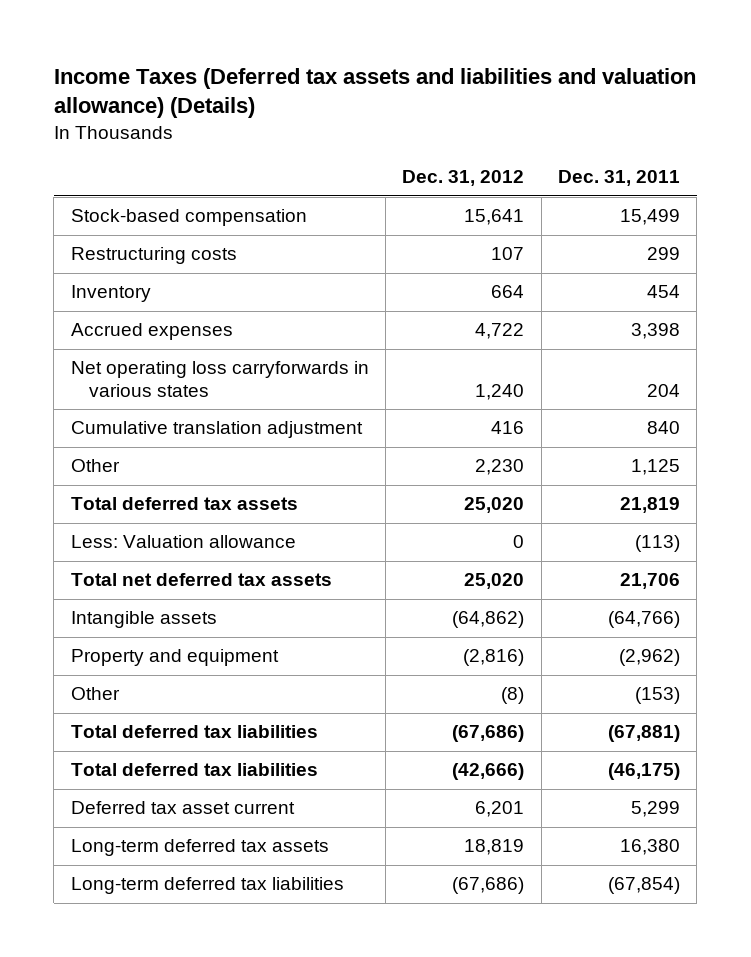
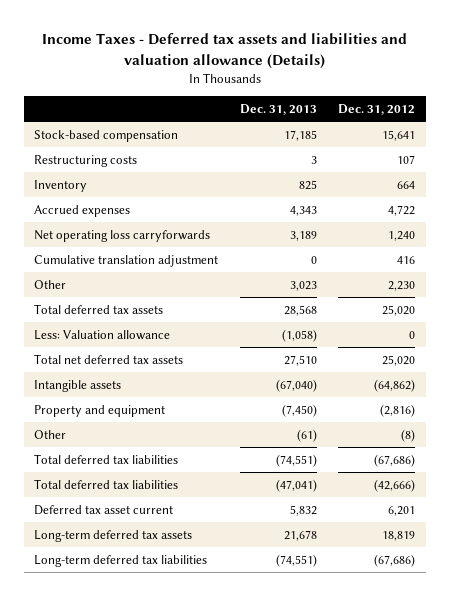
[53,67,696,119] Income Taxes (Deferred tax assets and liabilities and valuation allowance) (Details) -> [41,33,407,69] Income Taxes - Deferred tax assets and liabilities and valuation allowance (Details)
[558,170,681,187] Dec. 31, 2011 -> none
none -> [239,103,317,115] Dec. 31, 2013
[70,361,369,398] Net operating loss carryforwards in various states -> [34,229,211,242] Net operating loss carryforwards

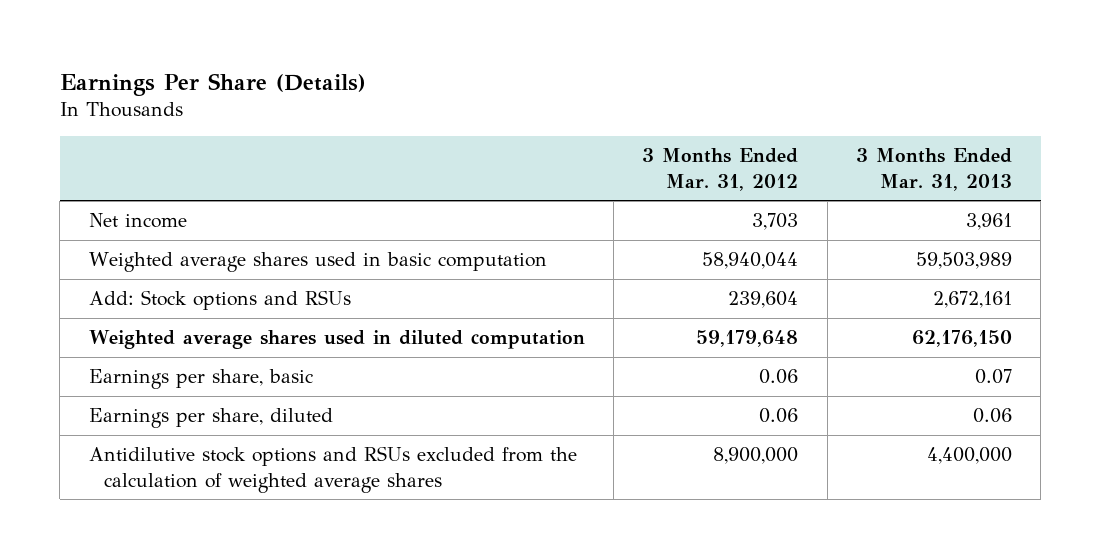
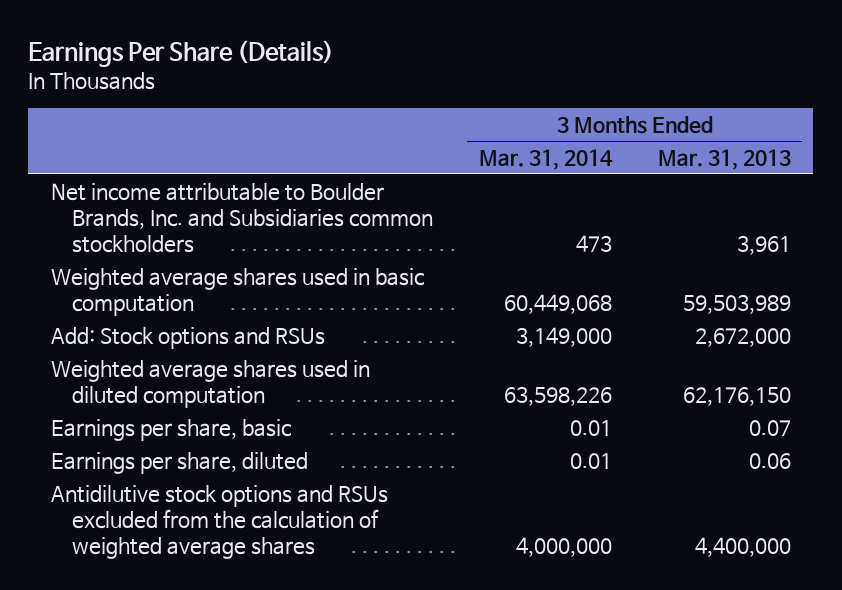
[642,148,799,191] 3 Months Ended Mar. 31, 2012 -> none
none -> [478,148,613,170] Mar. 31, 2014
[88,213,187,229] Net income -> [51,182,434,254] Net income attributable to Boulder Brands, Inc. and Subsidiaries common stockholders
[932,291,1012,309] 2,672,161 -> [694,327,791,347] 2,672,000

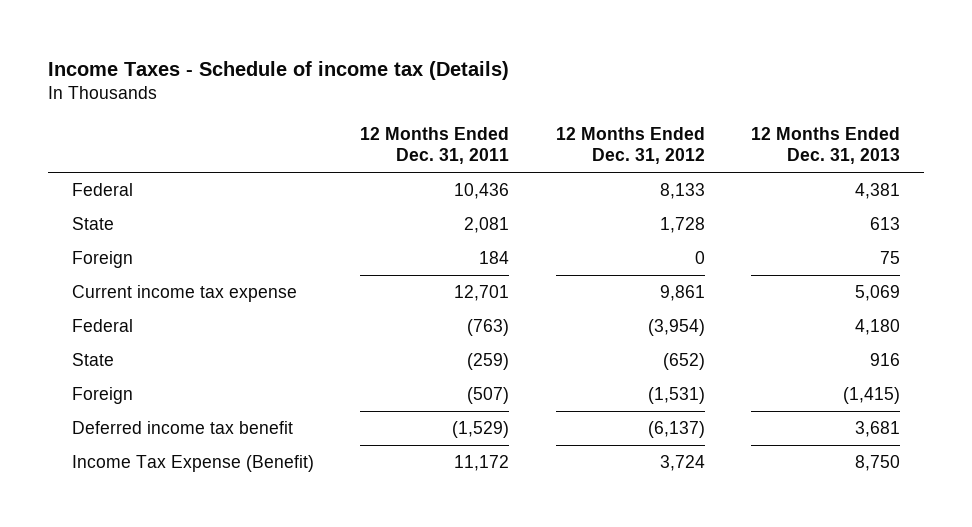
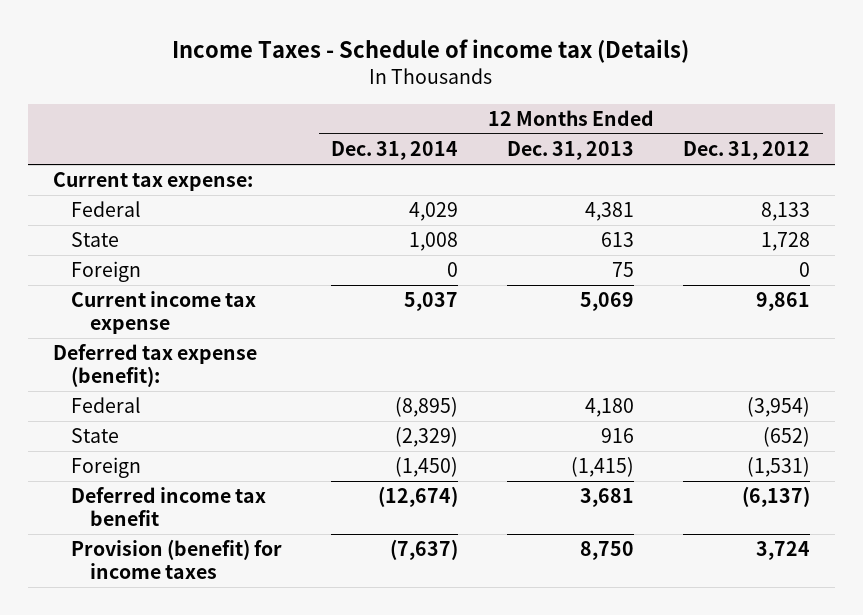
[360,126,510,165] 12 Months Ended Dec. 31, 2011 -> none
none -> [331,141,459,161] Dec. 31, 2014
none -> [52,172,253,192] Current tax expense:
none -> [52,344,257,387] Deferred tax expense (benefit):
[71,455,314,473] Income Tax Expense (Benefit) -> [71,539,283,579] Provision (benefit) for income taxes

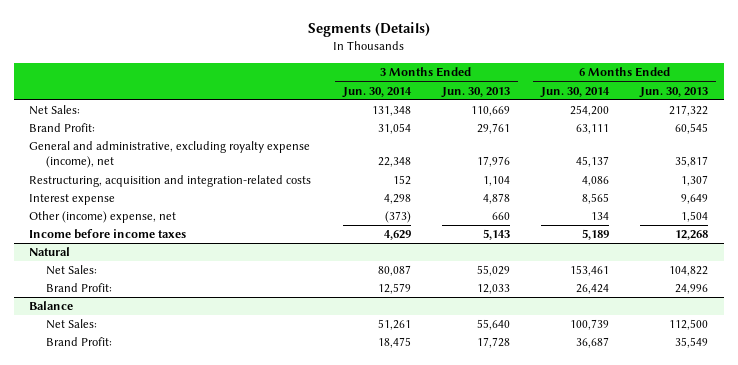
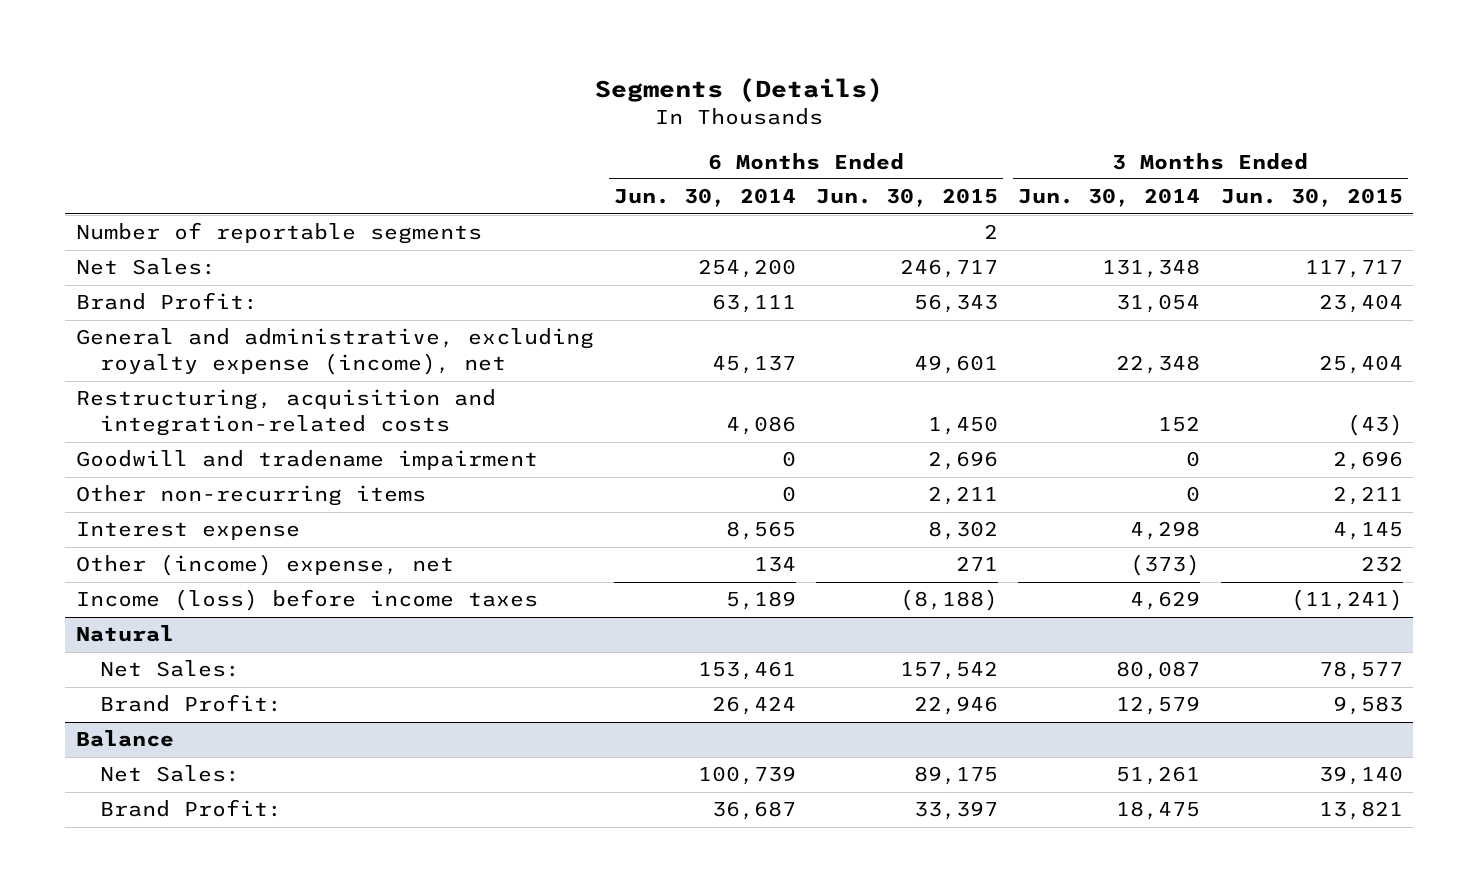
[440,86,510,98] Jun. 30, 2013 -> none
[639,86,709,98] Jun. 30, 2013 -> none
none -> [816,188,999,208] Jun. 30, 2015
none -> [1220,188,1403,208] Jun. 30, 2015
none -> [75,222,482,245] Number of reportable segments
none -> [75,450,538,471] Goodwill and tradename impairment
none -> [75,485,426,507] Other non-recurring items
[29,229,187,240] Income before income taxes -> [75,589,538,612] Income (loss) before income taxes

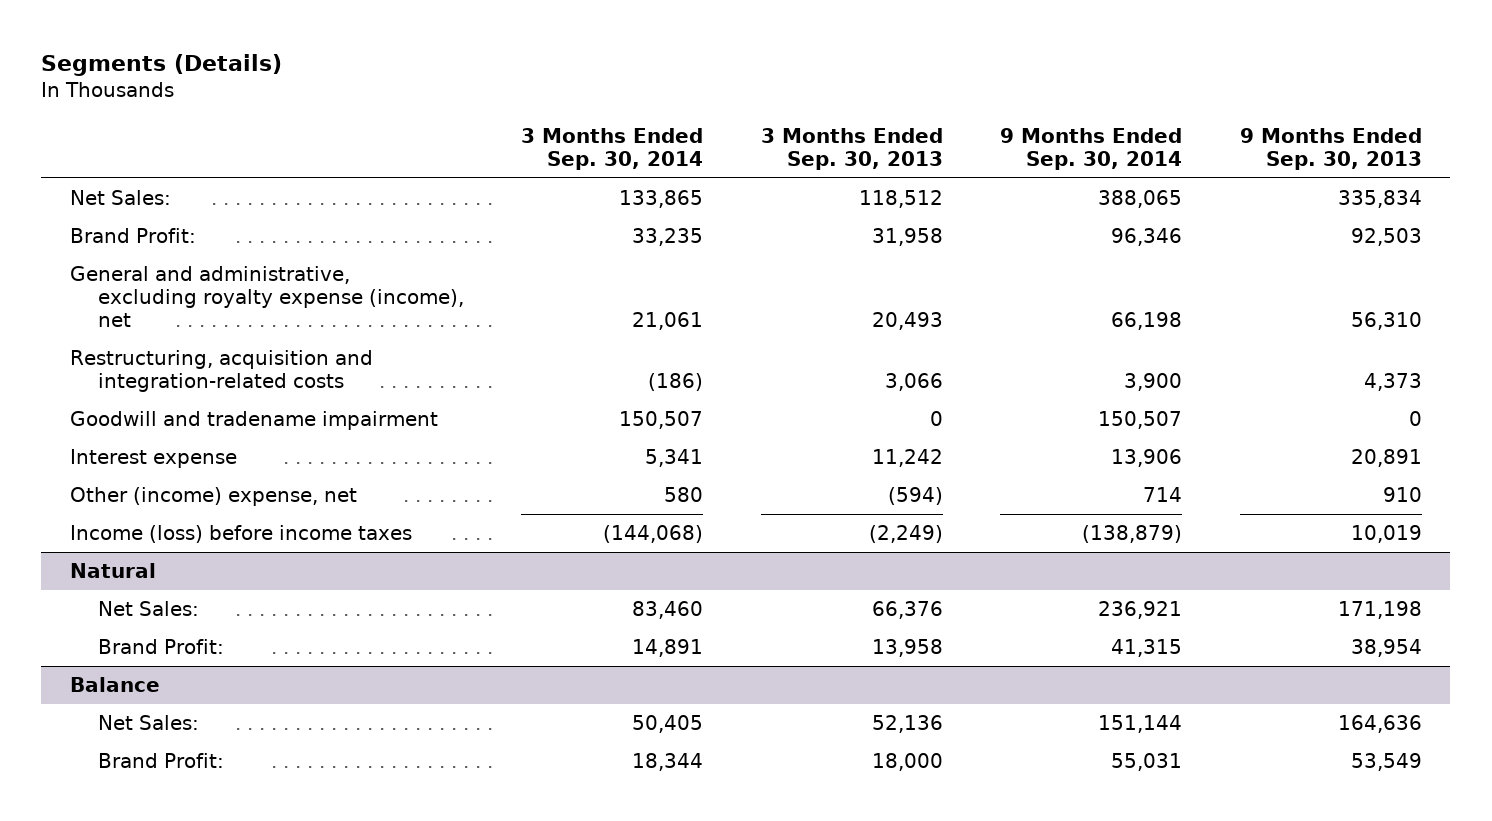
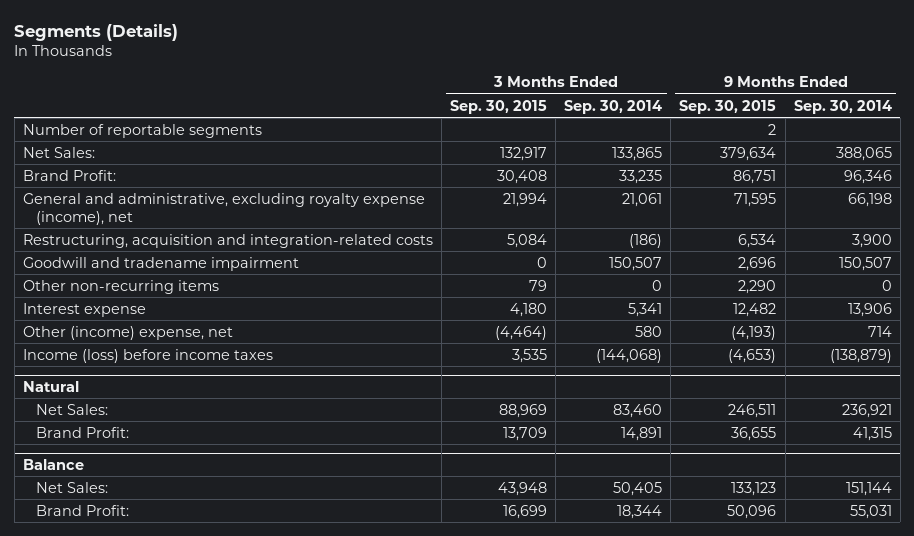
[760,127,943,170] 3 Months Ended Sep. 30, 2013 -> none
[1239,127,1422,170] 9 Months Ended Sep. 30, 2013 -> none
none -> [449,99,547,114] Sep. 30, 2015
none -> [679,99,777,114] Sep. 30, 2015
none -> [22,123,262,138] Number of reportable segments
none -> [22,279,219,294] Other non-recurring items

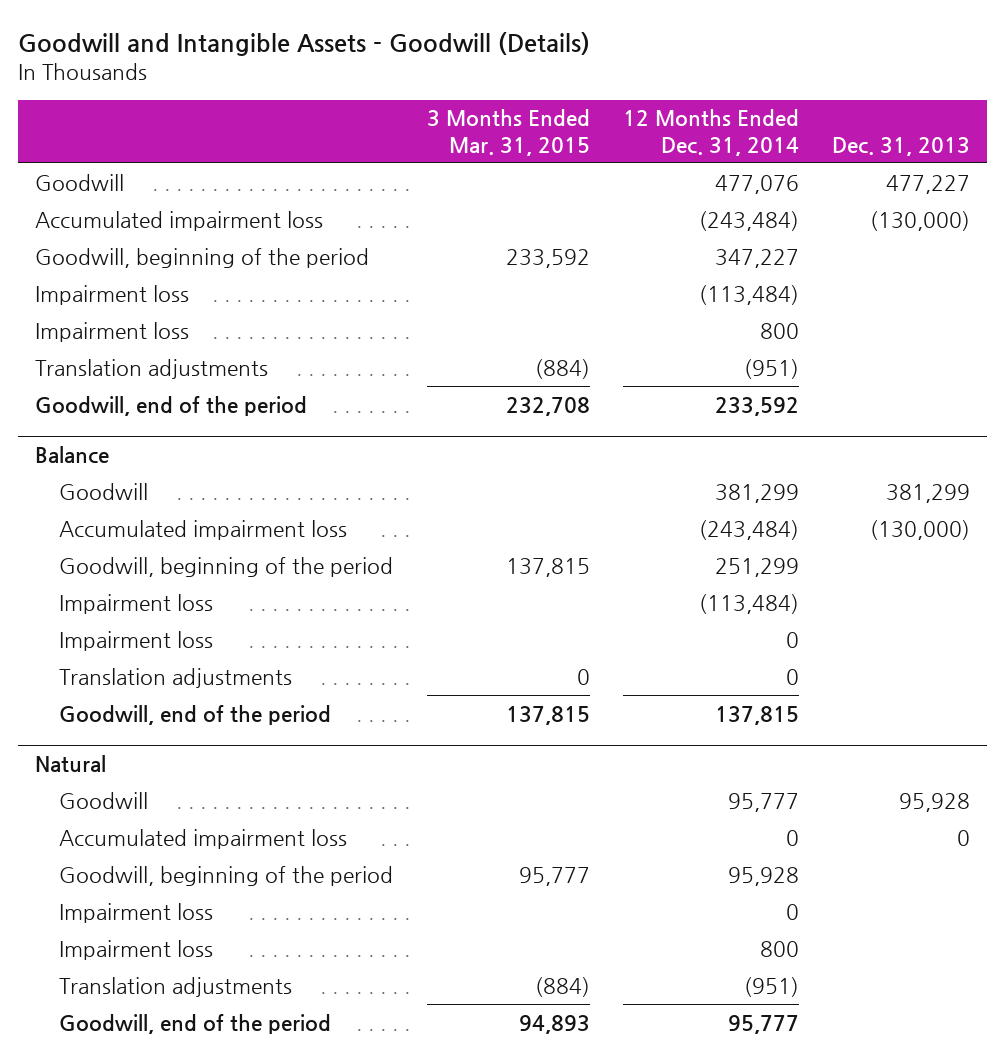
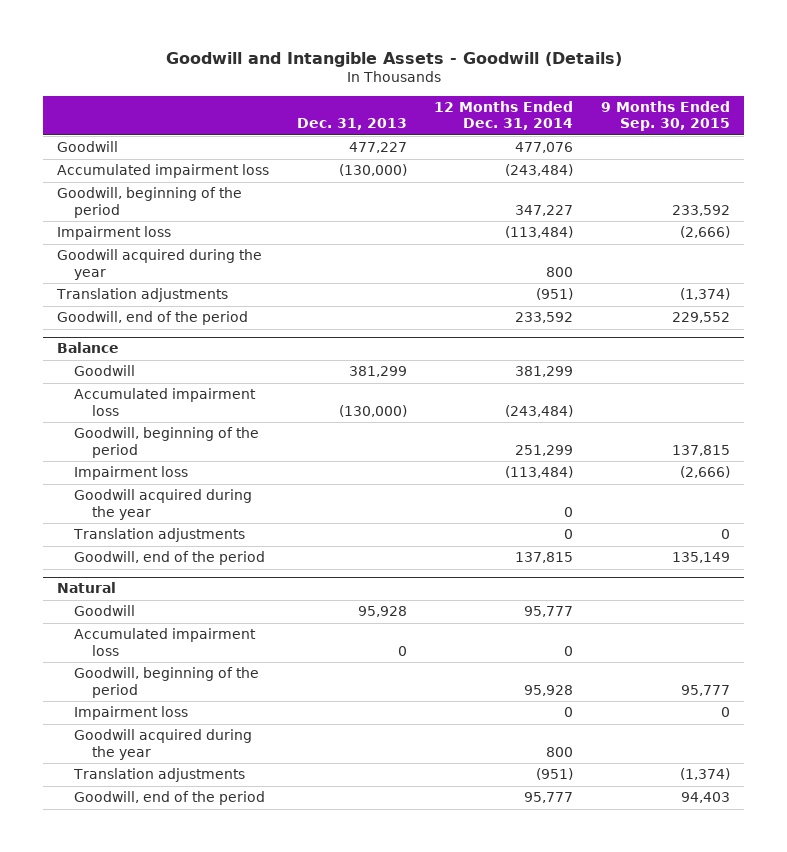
[426,109,590,156] 3 Months Ended Mar. 31, 2015 -> none
none -> [600,101,730,132] 9 Months Ended Sep. 30, 2015
[35,321,190,342] Impairment loss -> [57,249,263,280] Goodwill acquired during the year
[59,630,214,651] Impairment loss -> [74,489,253,520] Goodwill acquired during the year
[59,939,214,960] Impairment loss -> [74,729,253,760] Goodwill acquired during the year

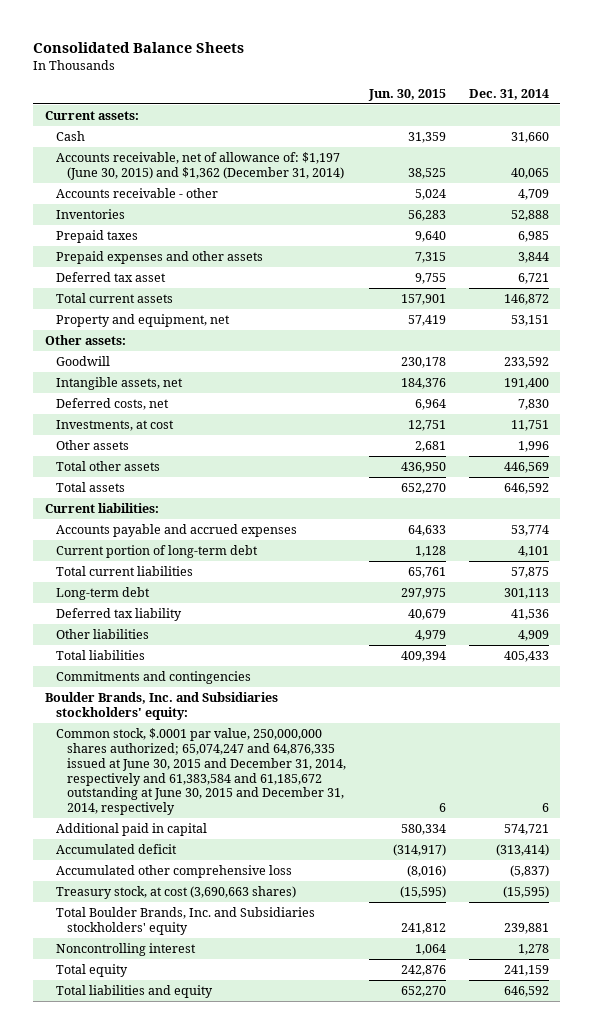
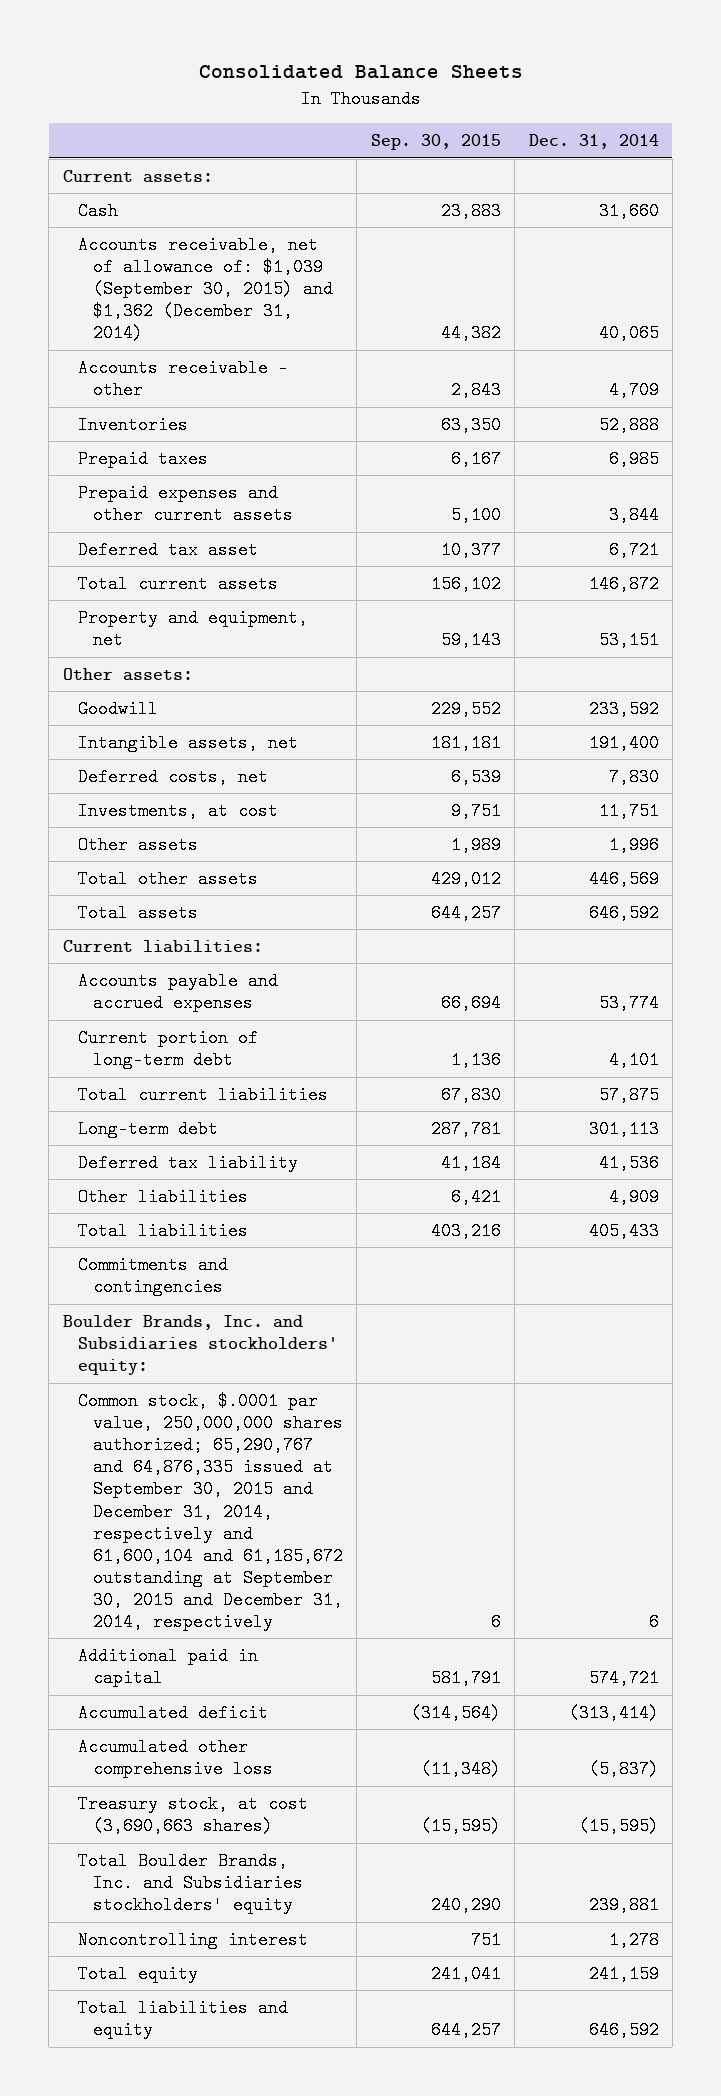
[367,88,446,101] Jun. 30, 2015 -> none
none -> [370,134,501,151] Sep. 30, 2015
[55,152,345,180] Accounts receivable, net of allowance of: $1,197 (June 30, 2015) and $1,362 (December 31, 2014) -> [77,236,333,343] Accounts receivable, net of allowance of: $1,039 (September 30, 2015) and $1,362 (December 31, 2014)
[55,251,263,265] Prepaid expenses and other assets -> [77,484,293,525] Prepaid expenses and other current assets
[55,728,347,816] Common stock, $.0001 par value, 250,000,000 shares authorized; 65,074,247 and 64,876,335 issued at June 30, 2015 and December 31, 2014, respectively and 61,383,584 and 61,185,672 outstanding at June 30, 2015 and December 31, 2014, respectively -> [77,1392,343,1632] Common stock, $.0001 par value, 250,000,000 shares authorized; 65,290,767 and 64,876,335 issued at September 30, 2015 and December 31, 2014, respectively and 61,600,104 and 61,185,672 outstanding at September 30, 2015 and December 31, 2014, respectively

